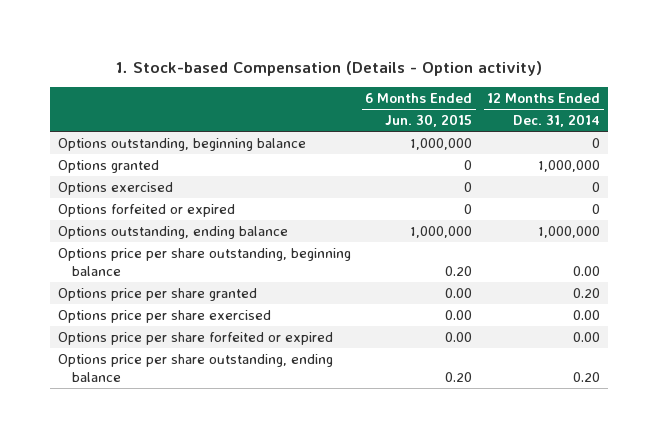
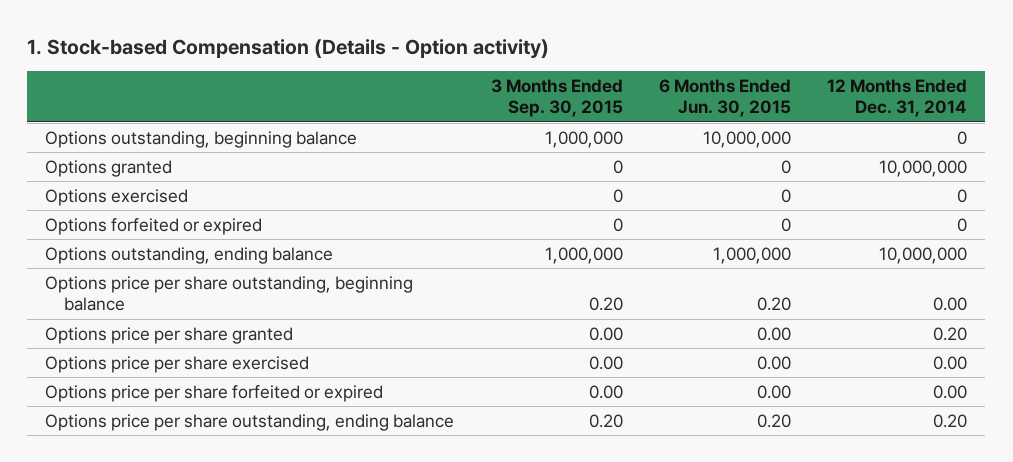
none -> [490,79,623,118] 3 Months Ended Sep. 30, 2015
[410,137,473,150] 1,000,000 -> [702,130,791,148] 10,000,000
[538,159,601,172] 1,000,000 -> [879,159,968,177] 10,000,000
[538,225,601,238] 1,000,000 -> [879,246,968,264] 10,000,000

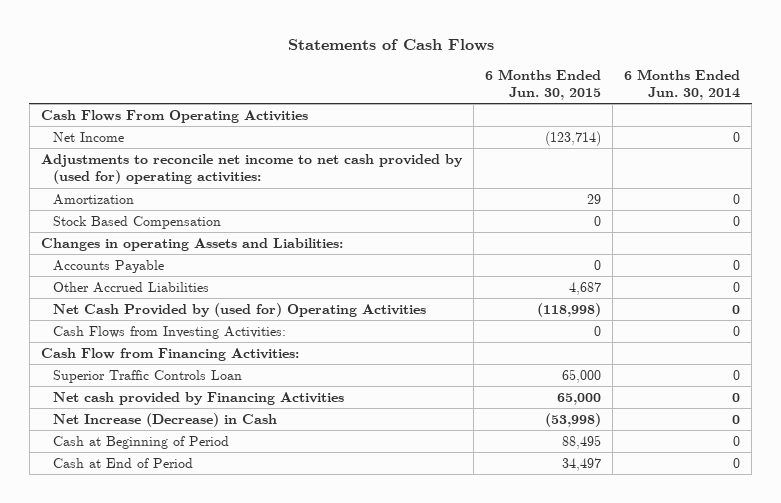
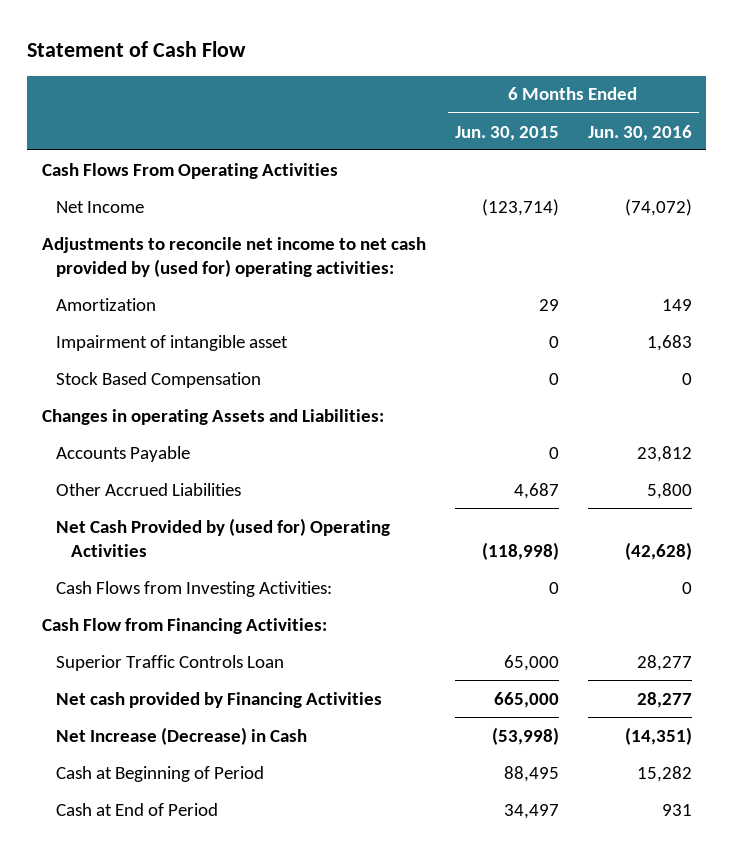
[287,39,494,52] Statements of Cash Flows -> [27,40,247,57] Statement of Cash Flow
[624,68,741,100] 6 Months Ended Jun. 30, 2014 -> none
none -> [587,124,692,141] Jun. 30, 2016
none -> [56,334,289,351] Impairment of intangible asset
[557,392,602,405] 65,000 -> [493,691,559,708] 665,000

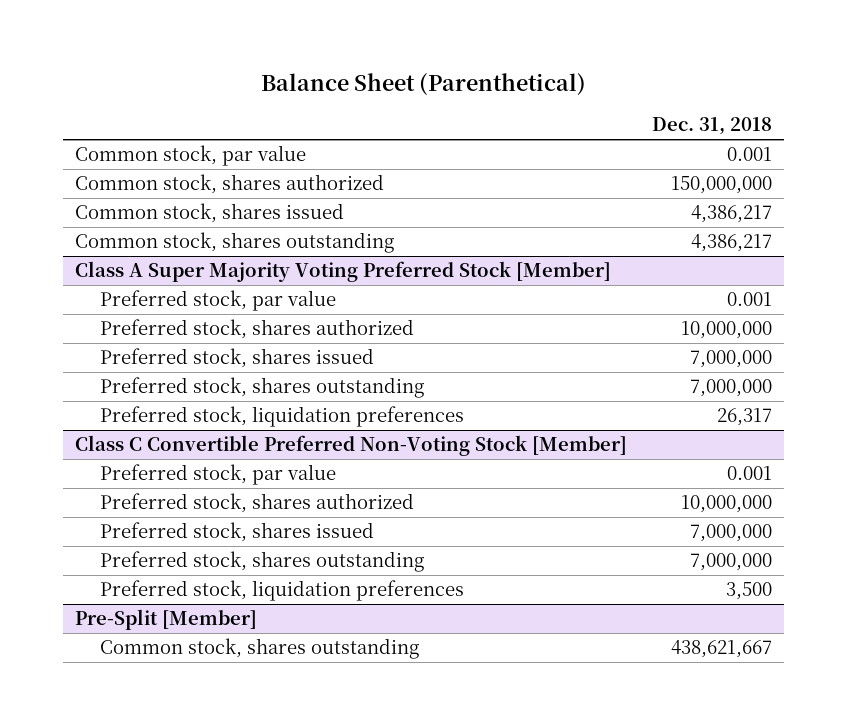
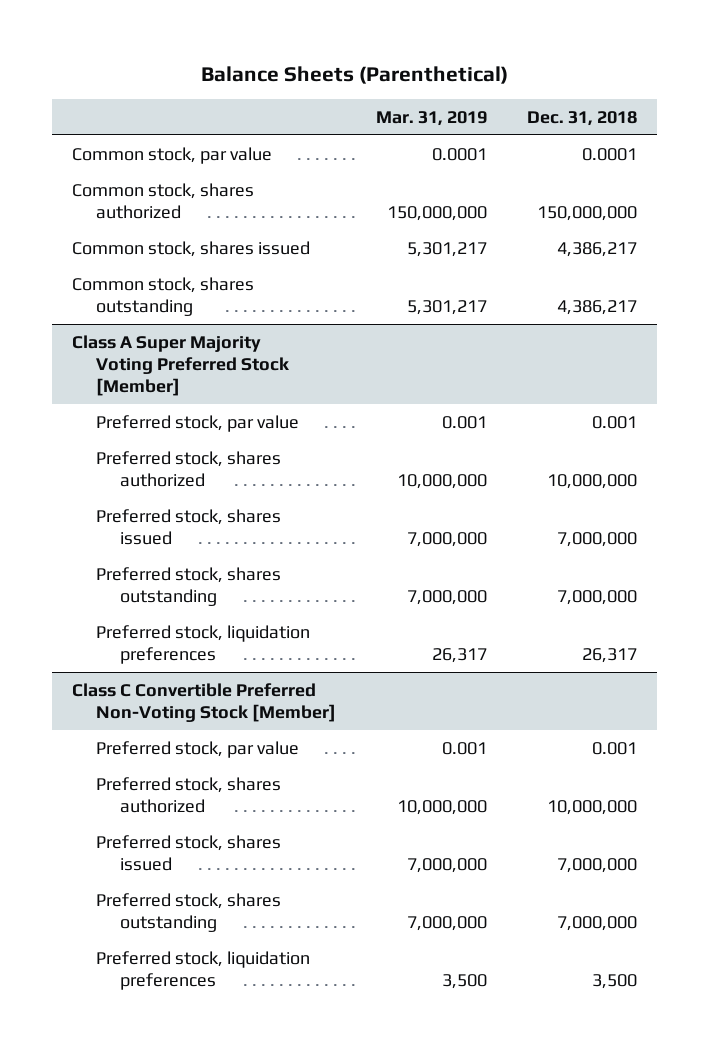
[260,73,586,97] Balance Sheet (Parenthetical) -> [200,65,508,84] Balance Sheets (Parenthetical)
none -> [376,110,488,126] Mar. 31, 2019
[726,147,772,162] 0.001 -> [582,147,638,161] 0.0001
[75,609,258,631] Pre-Split [Member] -> none
[99,638,419,660] Common stock, shares outstanding -> none

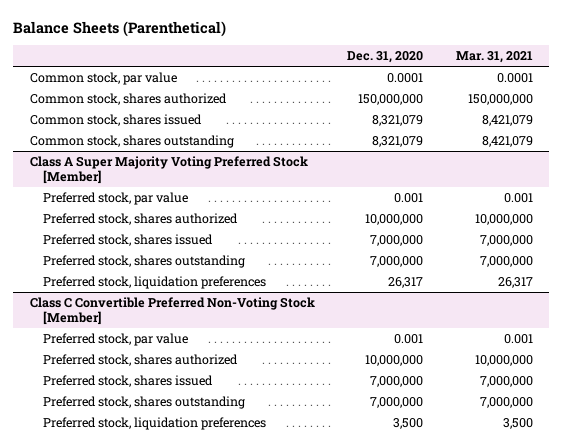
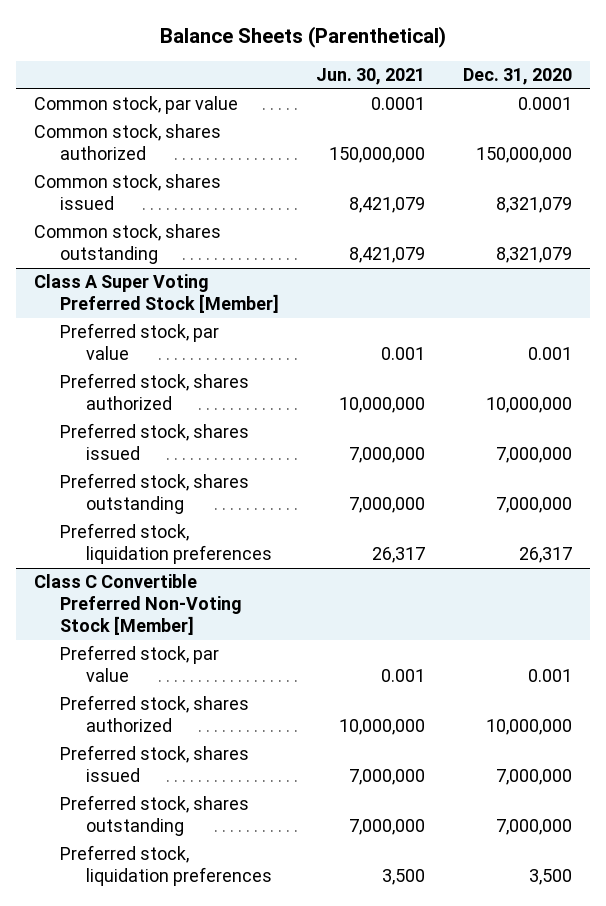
[455,51,533,64] Mar. 31, 2021 -> none
none -> [316,68,426,86] Jun. 30, 2021
[29,156,308,184] Class A Super Majority Voting Preferred Stock [Member] -> [34,274,280,314] Class A Super Voting Preferred Stock [Member]

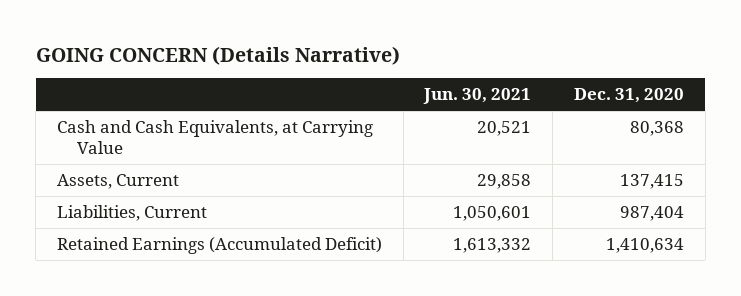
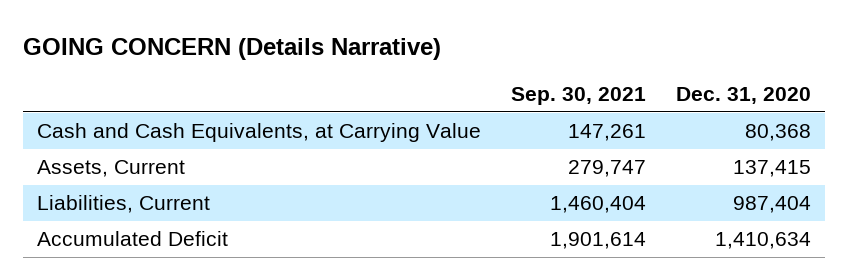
[423,88,532,105] Jun. 30, 2021 -> none
none -> [511,86,647,105] Sep. 30, 2021
[56,236,382,254] Retained Earnings (Accumulated Deficit) -> [37,231,229,247] Accumulated Deficit

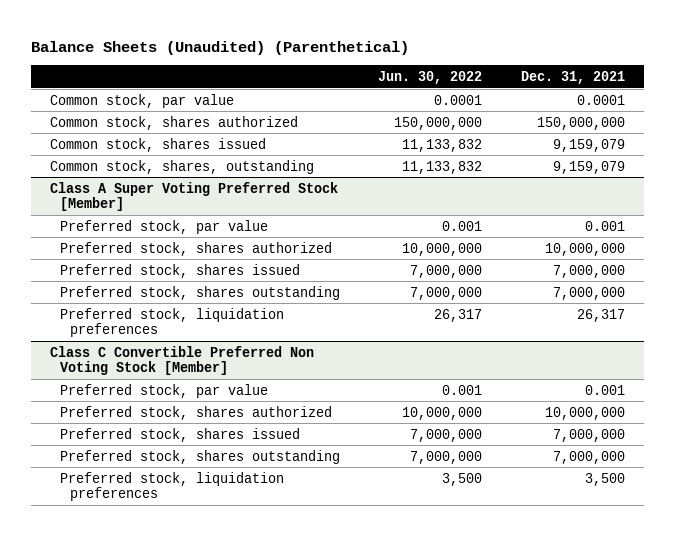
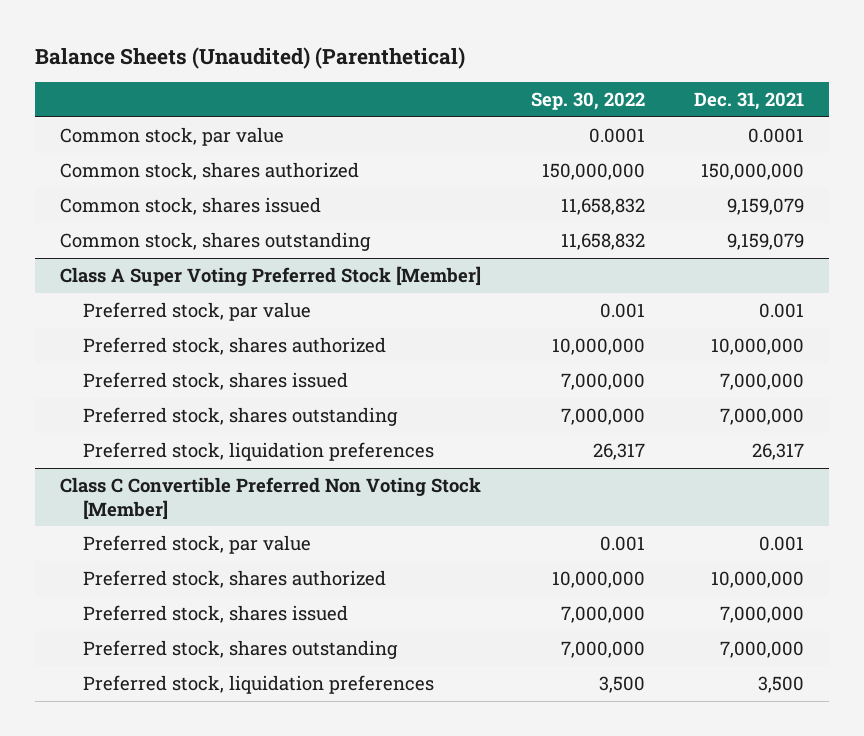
[378,70,483,84] Jun. 30, 2022 -> none
none -> [530,91,645,110] Sep. 30, 2022
[50,159,315,174] Common stock, shares, outstanding -> [60,231,372,251] Common stock, shares outstanding

